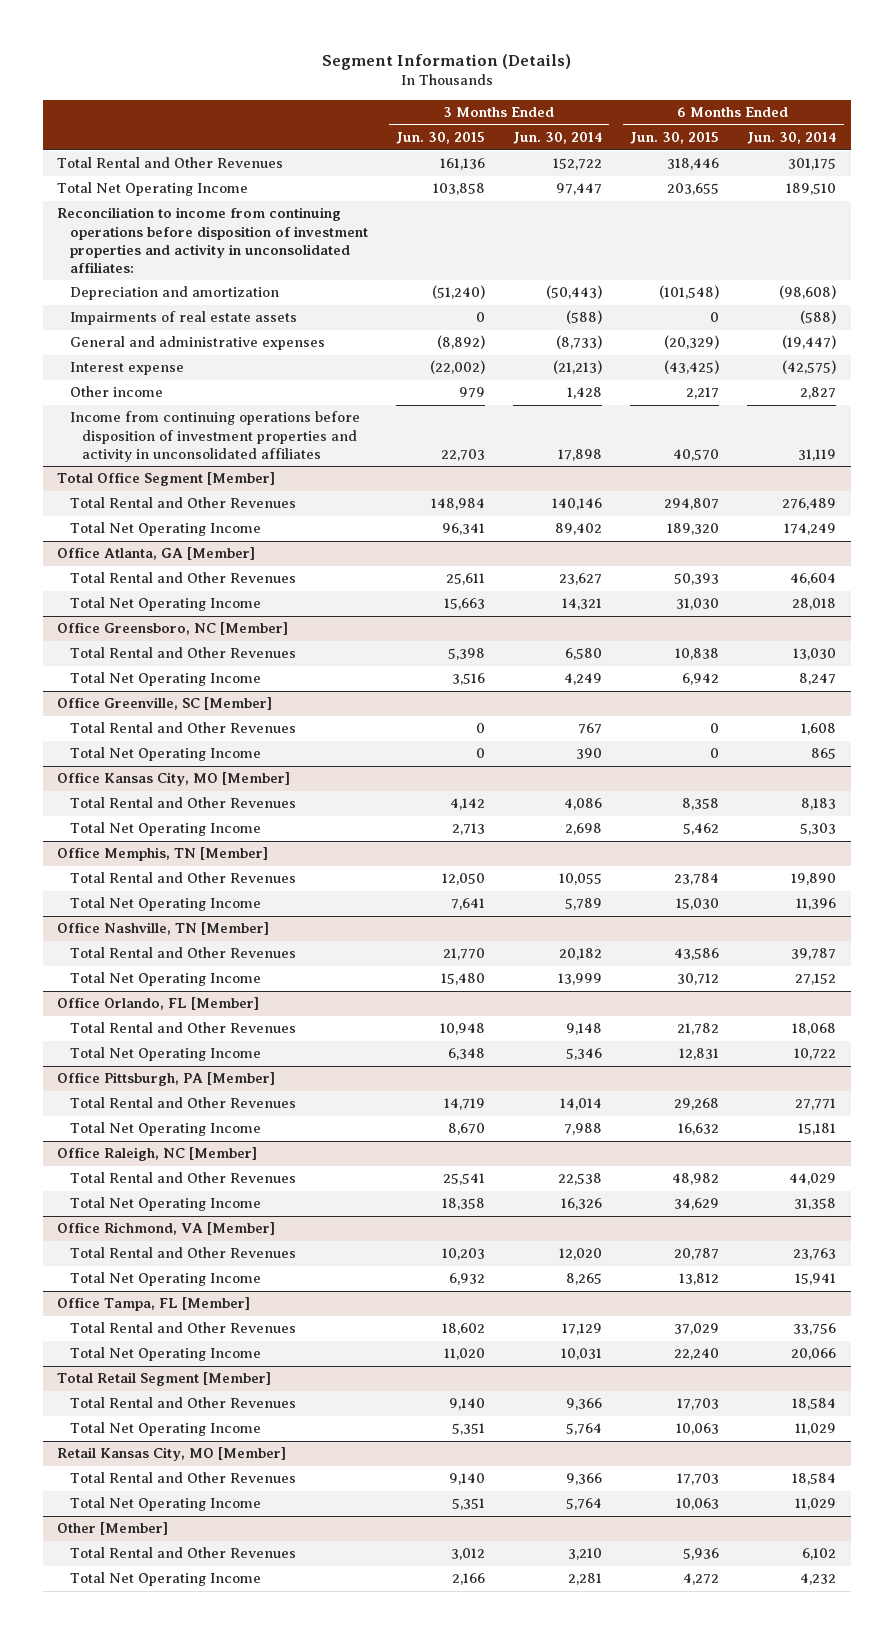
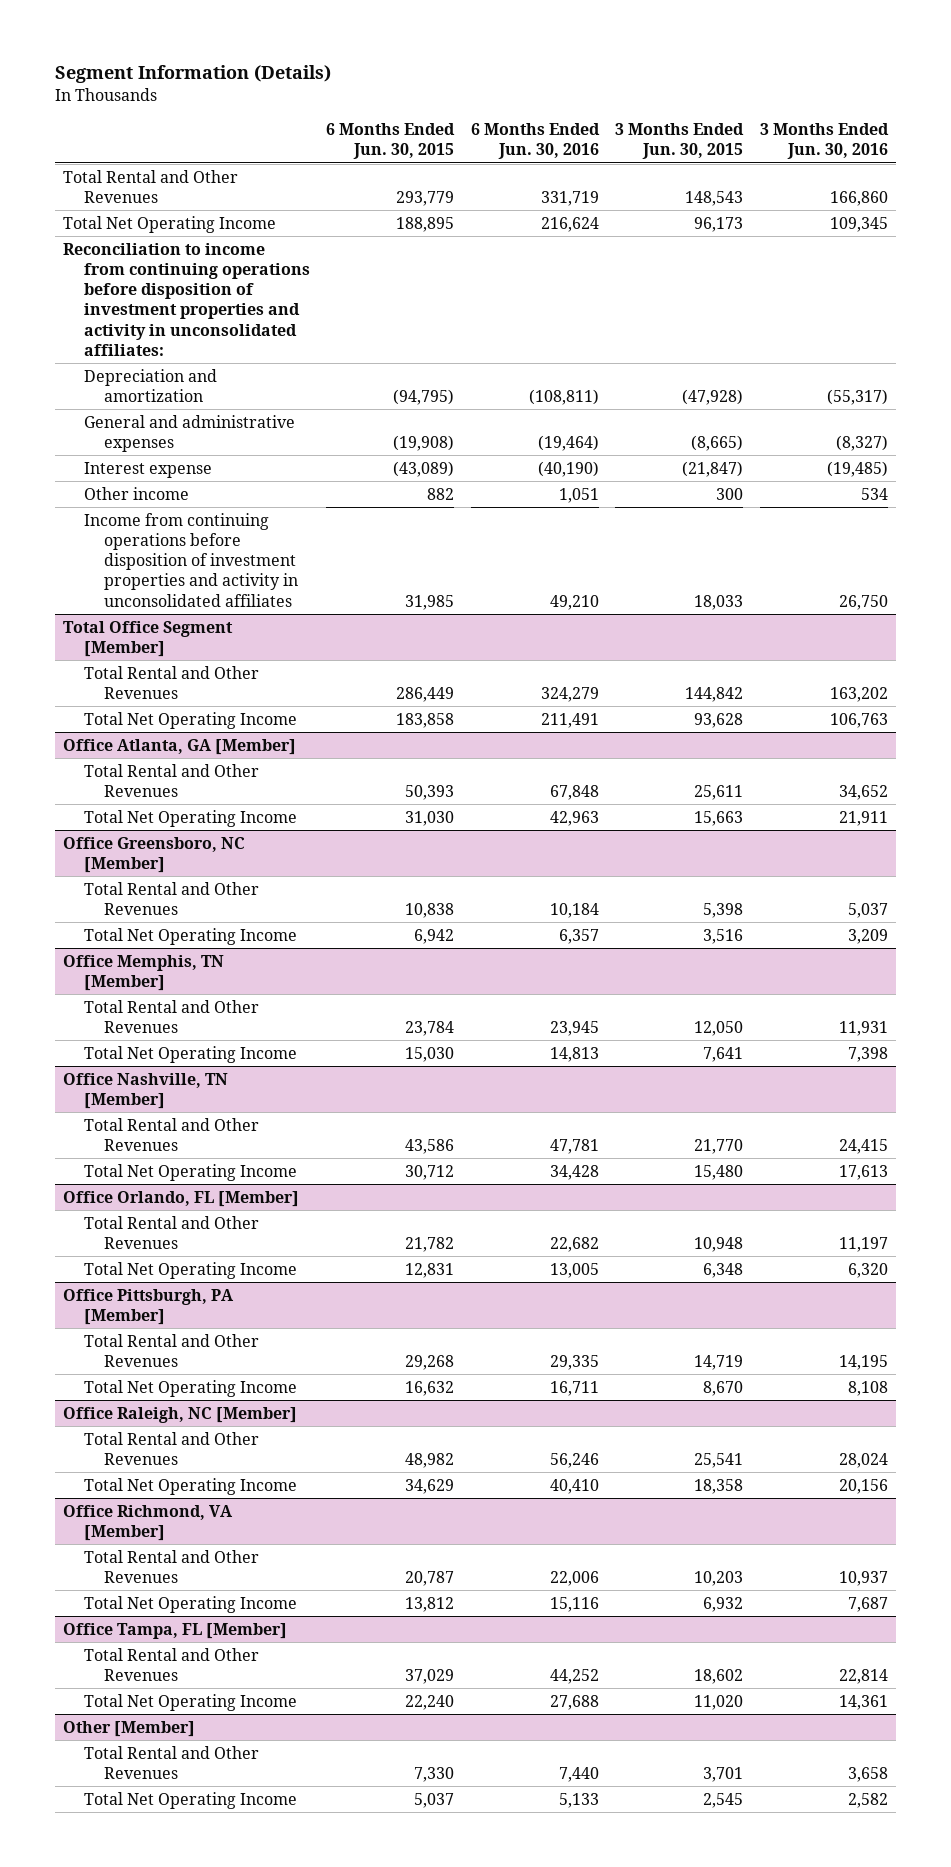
[513,132,603,145] Jun. 30, 2014 -> none
[747,132,837,145] Jun. 30, 2014 -> none
none -> [470,123,600,160] 6 Months Ended Jun. 30, 2016
none -> [759,123,889,160] 3 Months Ended Jun. 30, 2016
[439,158,485,171] 161,136 -> [685,190,744,206] 148,543
[667,158,720,171] 318,446 -> [396,190,455,206] 293,779
[432,183,485,196] 103,858 -> [694,216,744,232] 96,173
[667,183,720,196] 203,655 -> [396,216,455,232] 188,895
[69,311,297,326] Impairments of real estate assets -> none
[431,285,485,300] (51,240) -> [682,388,744,405] (47,928)
[659,285,720,300] (101,548) -> [393,388,455,405] (94,795)
[436,335,485,350] (8,892) -> [691,434,744,451] (8,665)
[664,335,720,350] (20,329) -> [393,434,455,451] (19,908)
[429,360,485,375] (22,002) -> [682,460,744,477] (21,847)
[664,360,720,375] (43,425) -> [393,460,455,477] (43,089)
[458,387,485,399] 979 -> [716,487,744,500] 300
[686,387,720,400] 2,217 -> [427,487,455,500] 882
[440,448,485,461] 22,703 -> [694,594,744,610] 18,033
[673,448,720,461] 40,570 -> [405,594,455,610] 31,985
[430,498,485,511] 148,984 -> [685,686,744,702] 144,842
[664,498,720,511] 294,807 -> [396,686,455,702] 286,449
[441,523,485,536] 96,341 -> [694,712,744,728] 93,628
[667,523,720,536] 189,320 -> [396,712,455,728] 183,858
[57,697,273,711] Office Greenville, SC [Member] -> none
[69,722,296,734] Total Rental and Other Revenues -> none
[69,747,261,762] Total Net Operating Income -> none
[57,772,291,787] Office Kansas City, MO [Member] -> none
[69,797,296,809] Total Rental and Other Revenues -> none
[69,822,261,837] Total Net Operating Income -> none
[57,1372,272,1387] Total Retail Segment [Member] -> none
[69,1397,296,1409] Total Rental and Other Revenues -> none
[69,1422,261,1437] Total Net Operating Income -> none
[57,1447,287,1462] Retail Kansas City, MO [Member] -> none
[69,1472,296,1484] Total Rental and Other Revenues -> none
[69,1497,261,1512] Total Net Operating Income -> none
[450,1548,485,1561] 3,012 -> [703,1766,744,1782] 3,701
[683,1548,720,1561] 5,936 -> [414,1766,455,1782] 7,330
[451,1573,485,1586] 2,166 -> [703,1792,744,1808] 2,545
[683,1573,720,1586] 4,272 -> [414,1792,455,1808] 5,037

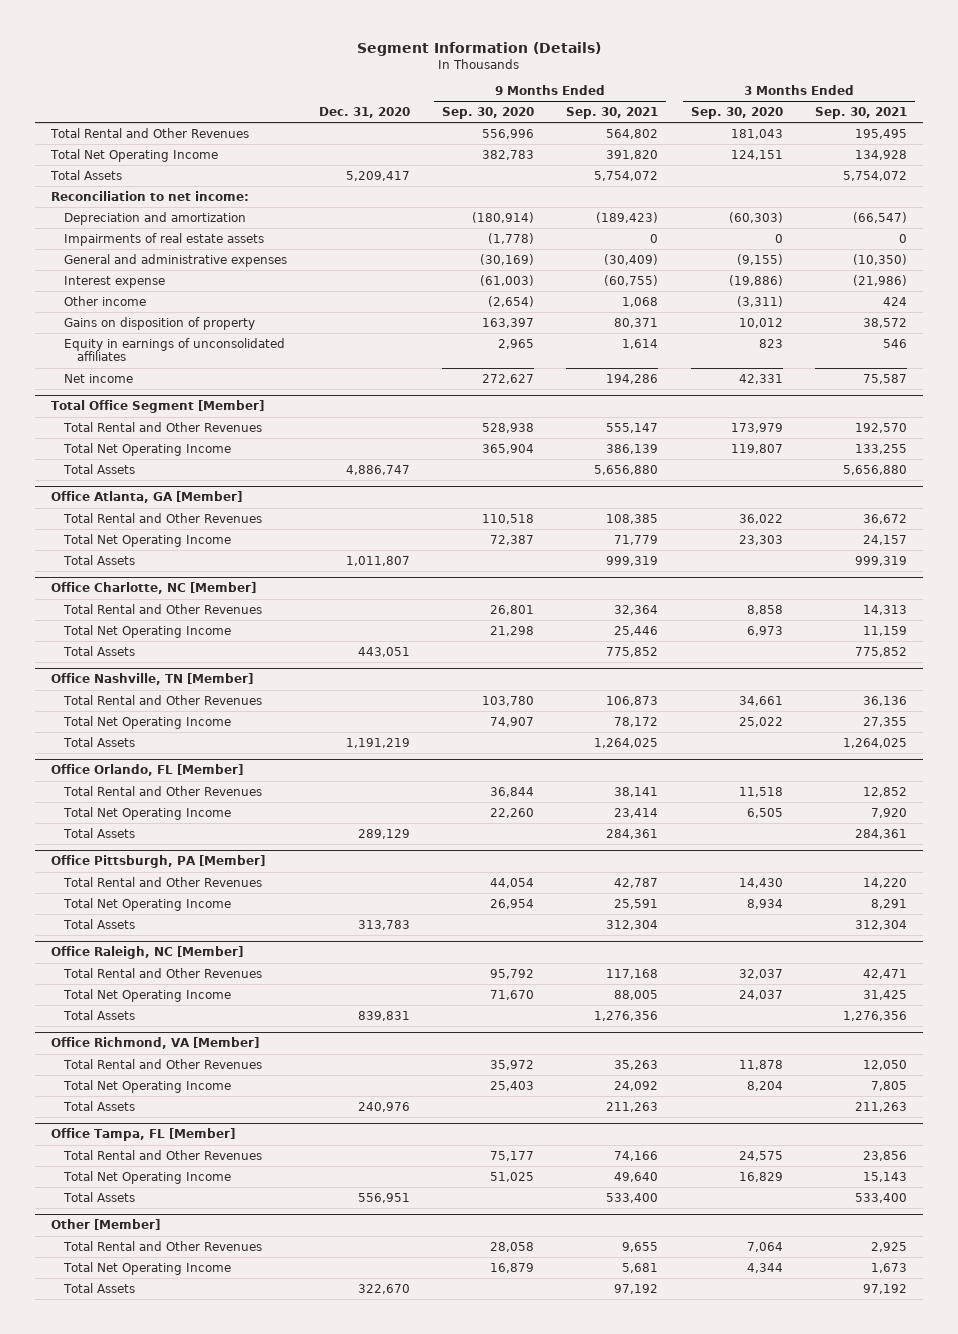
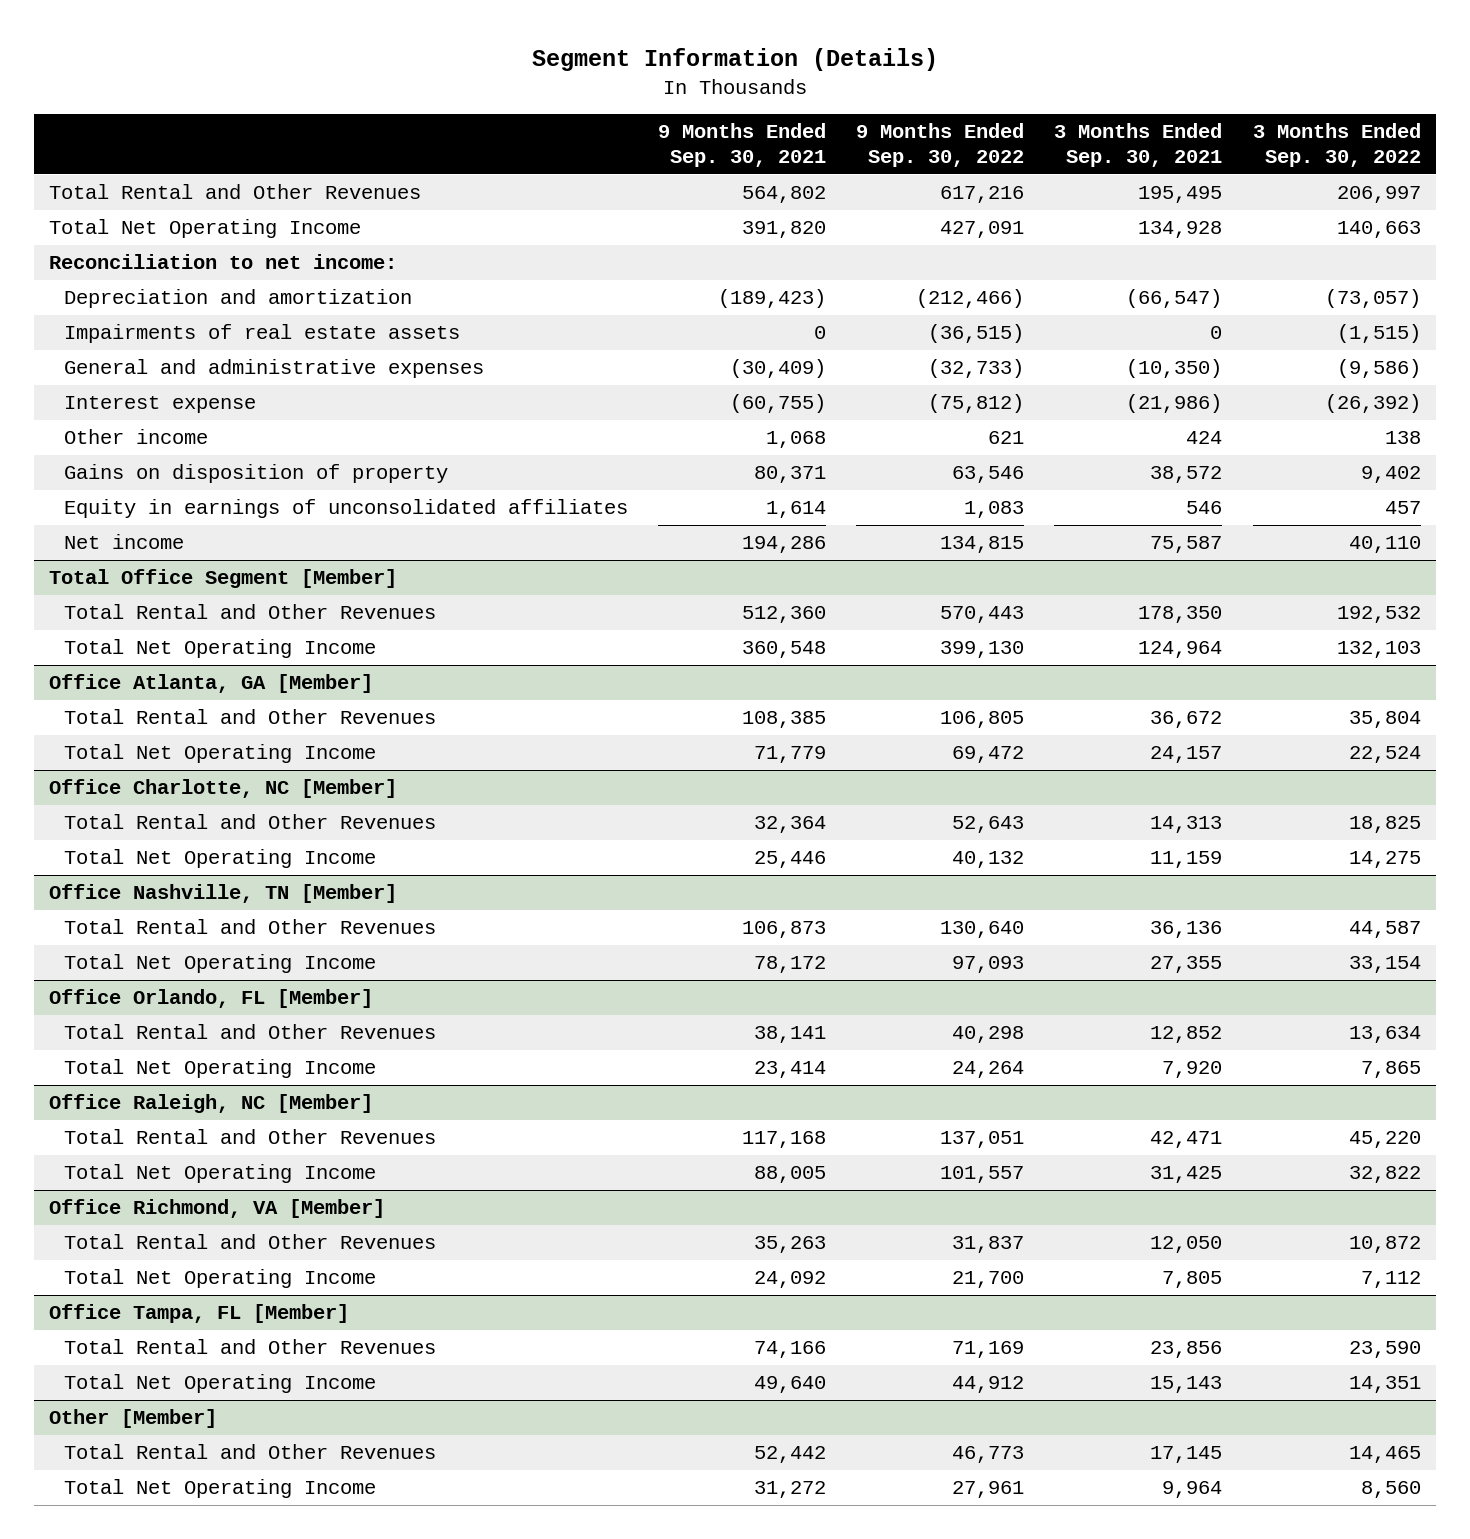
[319,106,411,118] Dec. 31, 2020 -> none
[442,106,535,119] Sep. 30, 2020 -> none
[690,106,783,119] Sep. 30, 2020 -> none
none -> [856,123,1025,168] 9 Months Ended Sep. 30, 2022
none -> [1252,123,1421,168] 3 Months Ended Sep. 30, 2022
[50,169,123,180] Total Assets -> none
[63,463,136,474] Total Assets -> none
[606,422,659,433] 555,147 -> [741,606,826,624] 512,360
[854,422,907,433] 192,570 -> [1138,606,1223,624] 178,350
[606,443,659,454] 386,139 -> [741,641,826,659] 360,548
[854,443,907,454] 133,255 -> [1138,641,1223,659] 124,964
[63,554,136,565] Total Assets -> none
[63,645,136,656] Total Assets -> none
[63,736,136,747] Total Assets -> none
[63,827,136,838] Total Assets -> none
[51,855,266,869] Office Pittsburgh, PA [Member] -> none
[63,876,263,887] Total Rental and Other Revenues -> none
[63,897,232,911] Total Net Operating Income -> none
[63,918,136,929] Total Assets -> none
[63,1009,136,1020] Total Assets -> none
[63,1100,136,1111] Total Assets -> none
[63,1191,136,1202] Total Assets -> none
[63,1282,136,1293] Total Assets -> none
[622,1241,659,1252] 9,655 -> [753,1446,826,1464] 52,442
[870,1241,907,1252] 2,925 -> [1150,1446,1223,1464] 17,145
[622,1262,659,1273] 5,681 -> [753,1481,826,1499] 31,272
[870,1262,907,1273] 1,673 -> [1162,1481,1223,1499] 9,964

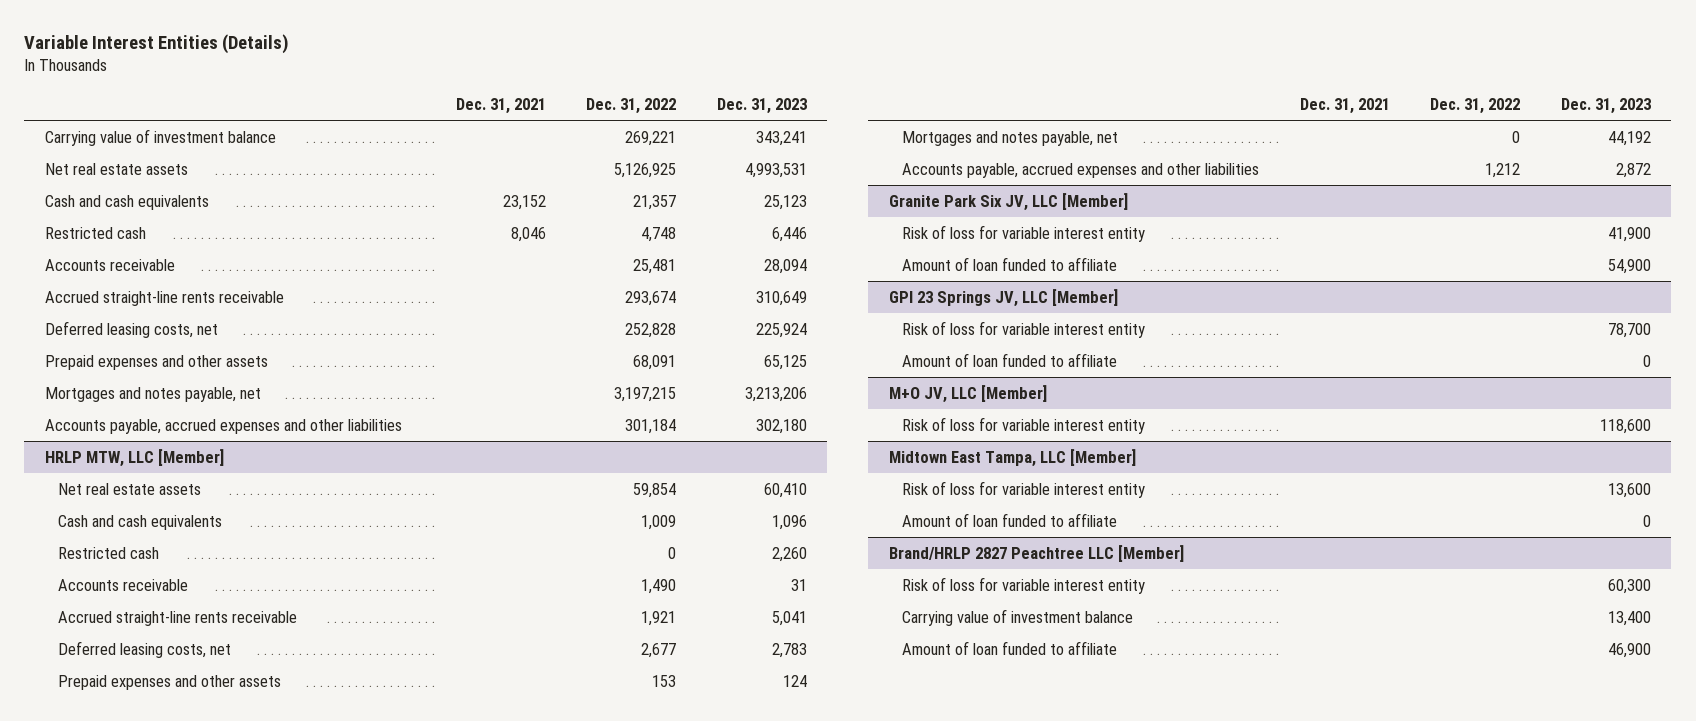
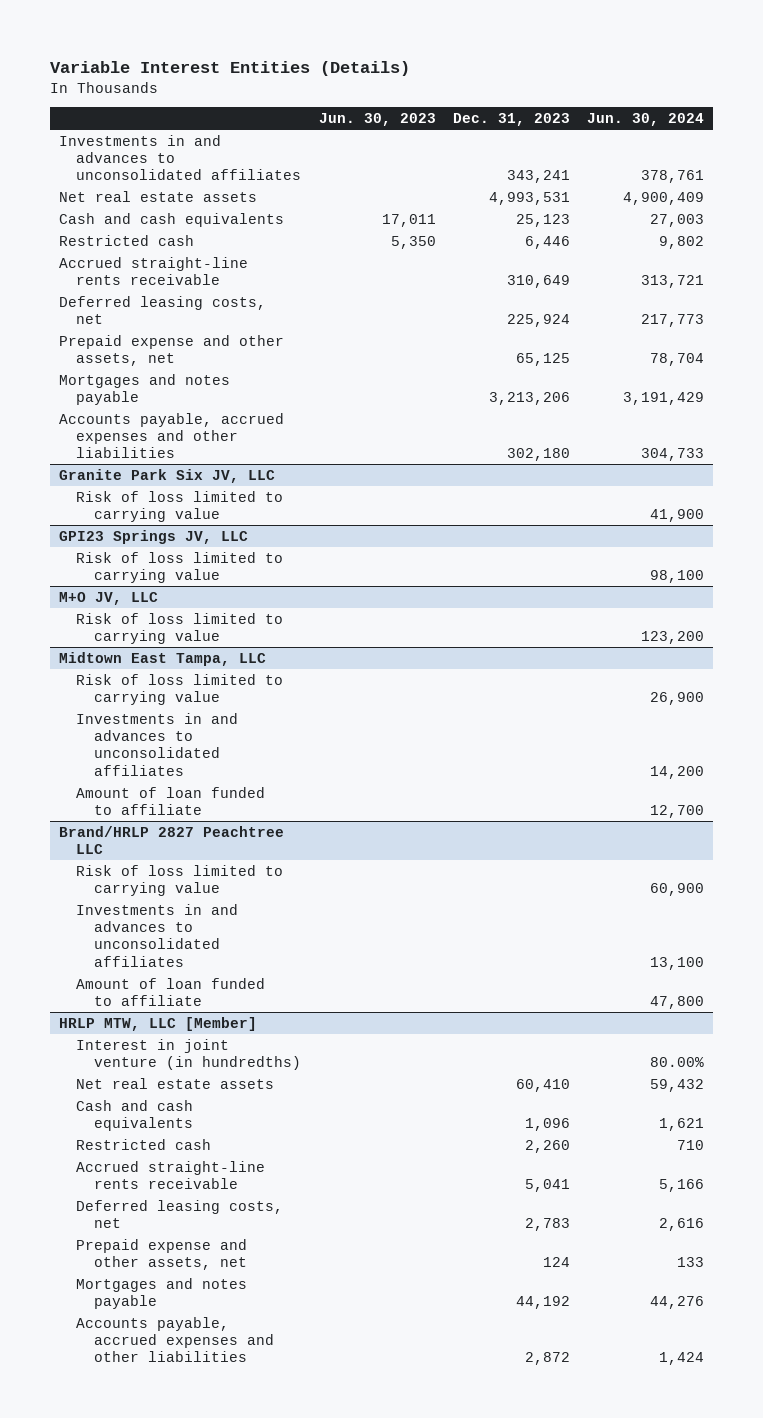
[455,97,546,114] Dec. 31, 2021 -> none
[586,97,677,114] Dec. 31, 2022 -> none
none -> [318,112,436,126] Jun. 30, 2023
none -> [587,112,705,126] Jun. 30, 2024
[44,128,276,146] Carrying value of investment balance -> [58,134,302,181] Investments in and advances to unconsolidated affiliates
[44,258,175,271] Accounts receivable -> none
[44,354,268,370] Prepaid expenses and other assets -> [58,334,284,366] Prepaid expense and other assets, net
[44,386,261,402] Mortgages and notes payable, net -> [58,373,230,405] Mortgages and notes payable
none -> [58,468,275,483] Granite Park Six JV, LLC
none -> [76,490,284,522] Risk of loss limited to carrying value
none -> [58,529,248,544] GPI23 Springs JV, LLC
none -> [76,551,284,583] Risk of loss limited to carrying value
none -> [58,591,158,605] M+O JV, LLC
none -> [76,612,284,644] Risk of loss limited to carrying value
none -> [58,651,266,666] Midtown East Tampa, LLC
none -> [76,673,284,705] Risk of loss limited to carrying value
none -> [76,712,239,776] Investments in and advances to unconsolidated affiliates
none -> [76,786,266,815] Amount of loan funded to affiliate
none -> [58,825,284,854] Brand/HRLP 2827 Peachtree LLC
none -> [76,864,284,896] Risk of loss limited to carrying value
none -> [76,903,239,967] Investments in and advances to unconsolidated affiliates
none -> [76,977,266,1006] Amount of loan funded to affiliate
none -> [76,1038,302,1070] Interest in joint venture (in hundredths)
[57,578,188,591] Accounts receivable -> none
[57,674,281,690] Prepaid expenses and other assets -> [76,1238,248,1270] Prepaid expense and other assets, net
[901,130,1118,146] Mortgages and notes payable, net -> [76,1277,248,1309] Mortgages and notes payable
[888,192,1128,211] Granite Park Six JV, LLC [Member] -> none
[901,224,1145,242] Risk of loss for variable interest entity -> none
[901,256,1117,271] Amount of loan funded to affiliate -> none
[888,288,1118,307] GPI 23 Springs JV, LLC [Member] -> none
[901,320,1145,338] Risk of loss for variable interest entity -> none
[901,352,1117,367] Amount of loan funded to affiliate -> none
[888,384,1047,403] M+O JV, LLC [Member] -> none
[901,416,1145,434] Risk of loss for variable interest entity -> none
[888,448,1136,467] Midtown East Tampa, LLC [Member] -> none
[901,480,1145,498] Risk of loss for variable interest entity -> none
[901,512,1117,527] Amount of loan funded to affiliate -> none
[888,544,1184,562] Brand/HRLP 2827 Peachtree LLC [Member] -> none
[901,576,1145,594] Risk of loss for variable interest entity -> none
[901,608,1133,626] Carrying value of investment balance -> none
[901,640,1117,655] Amount of loan funded to affiliate -> none

